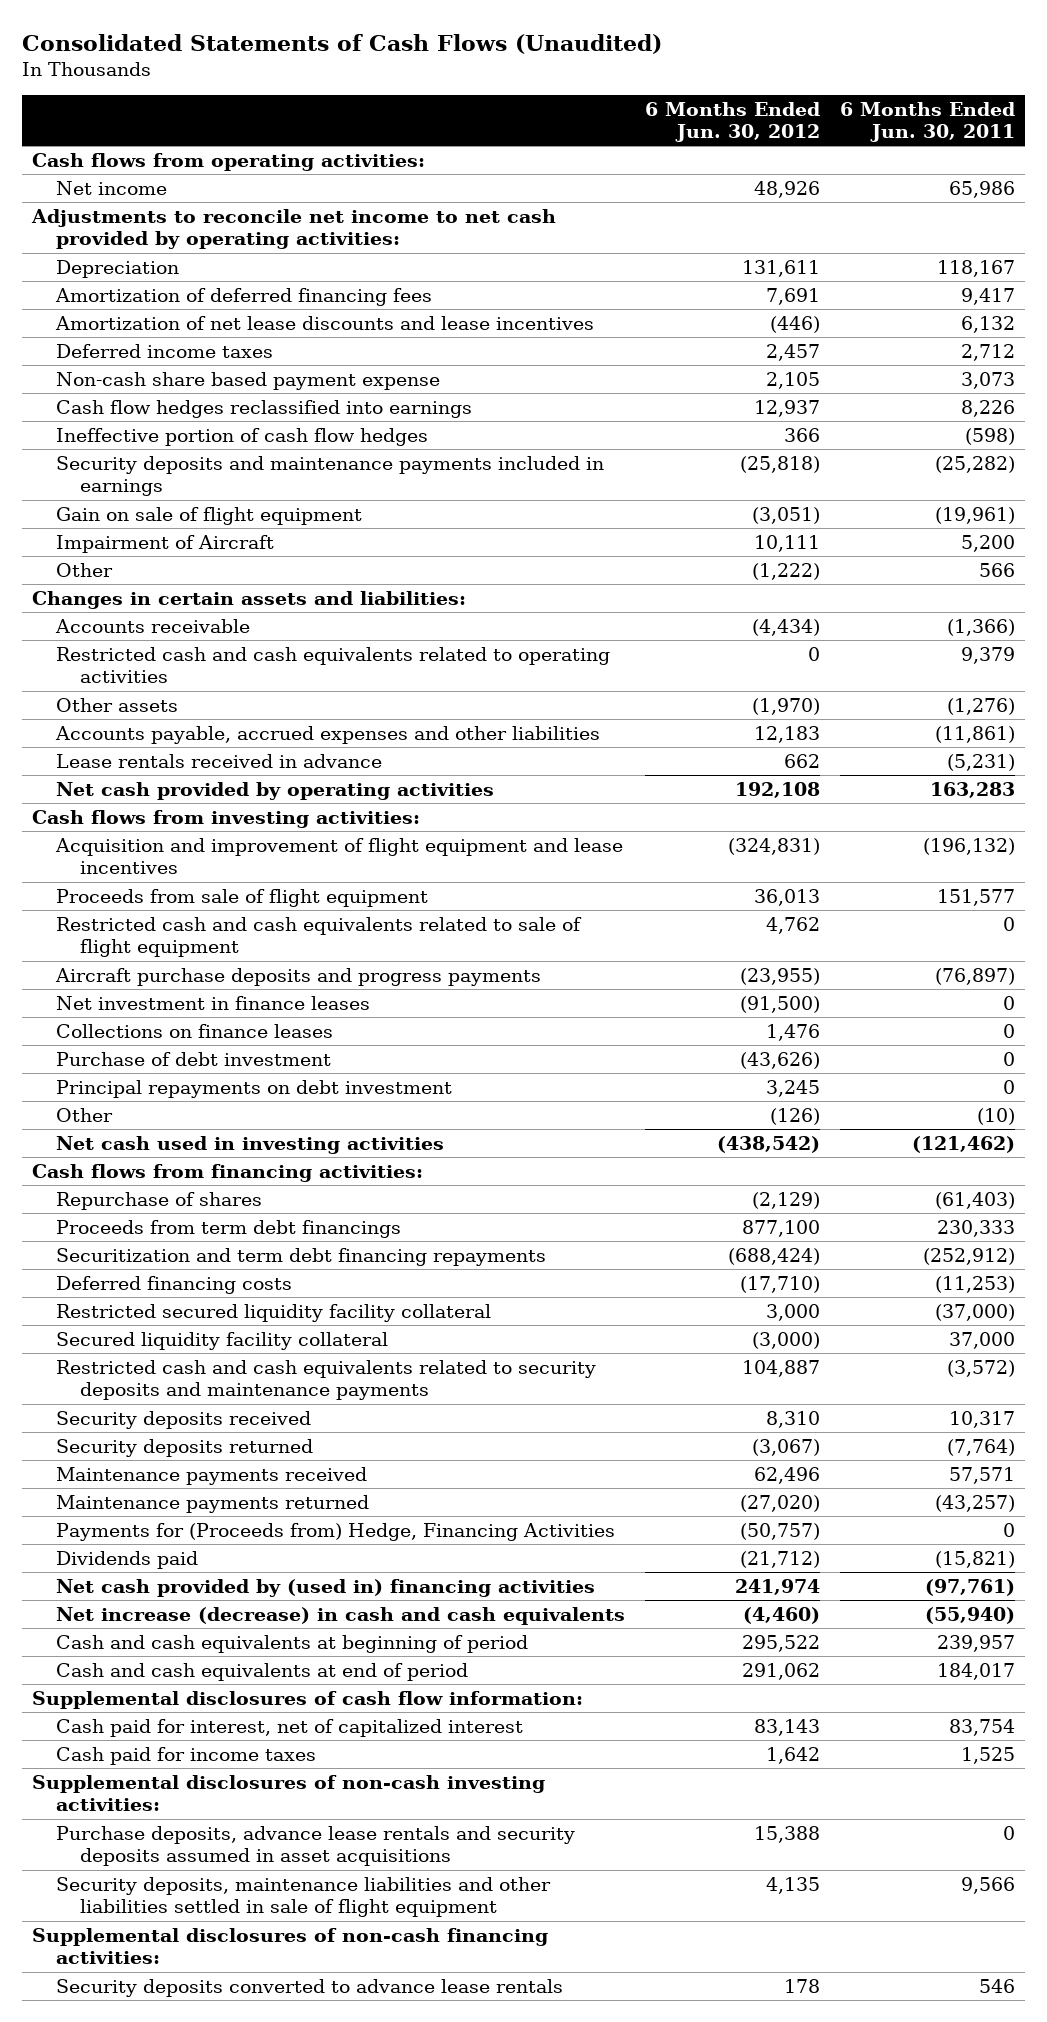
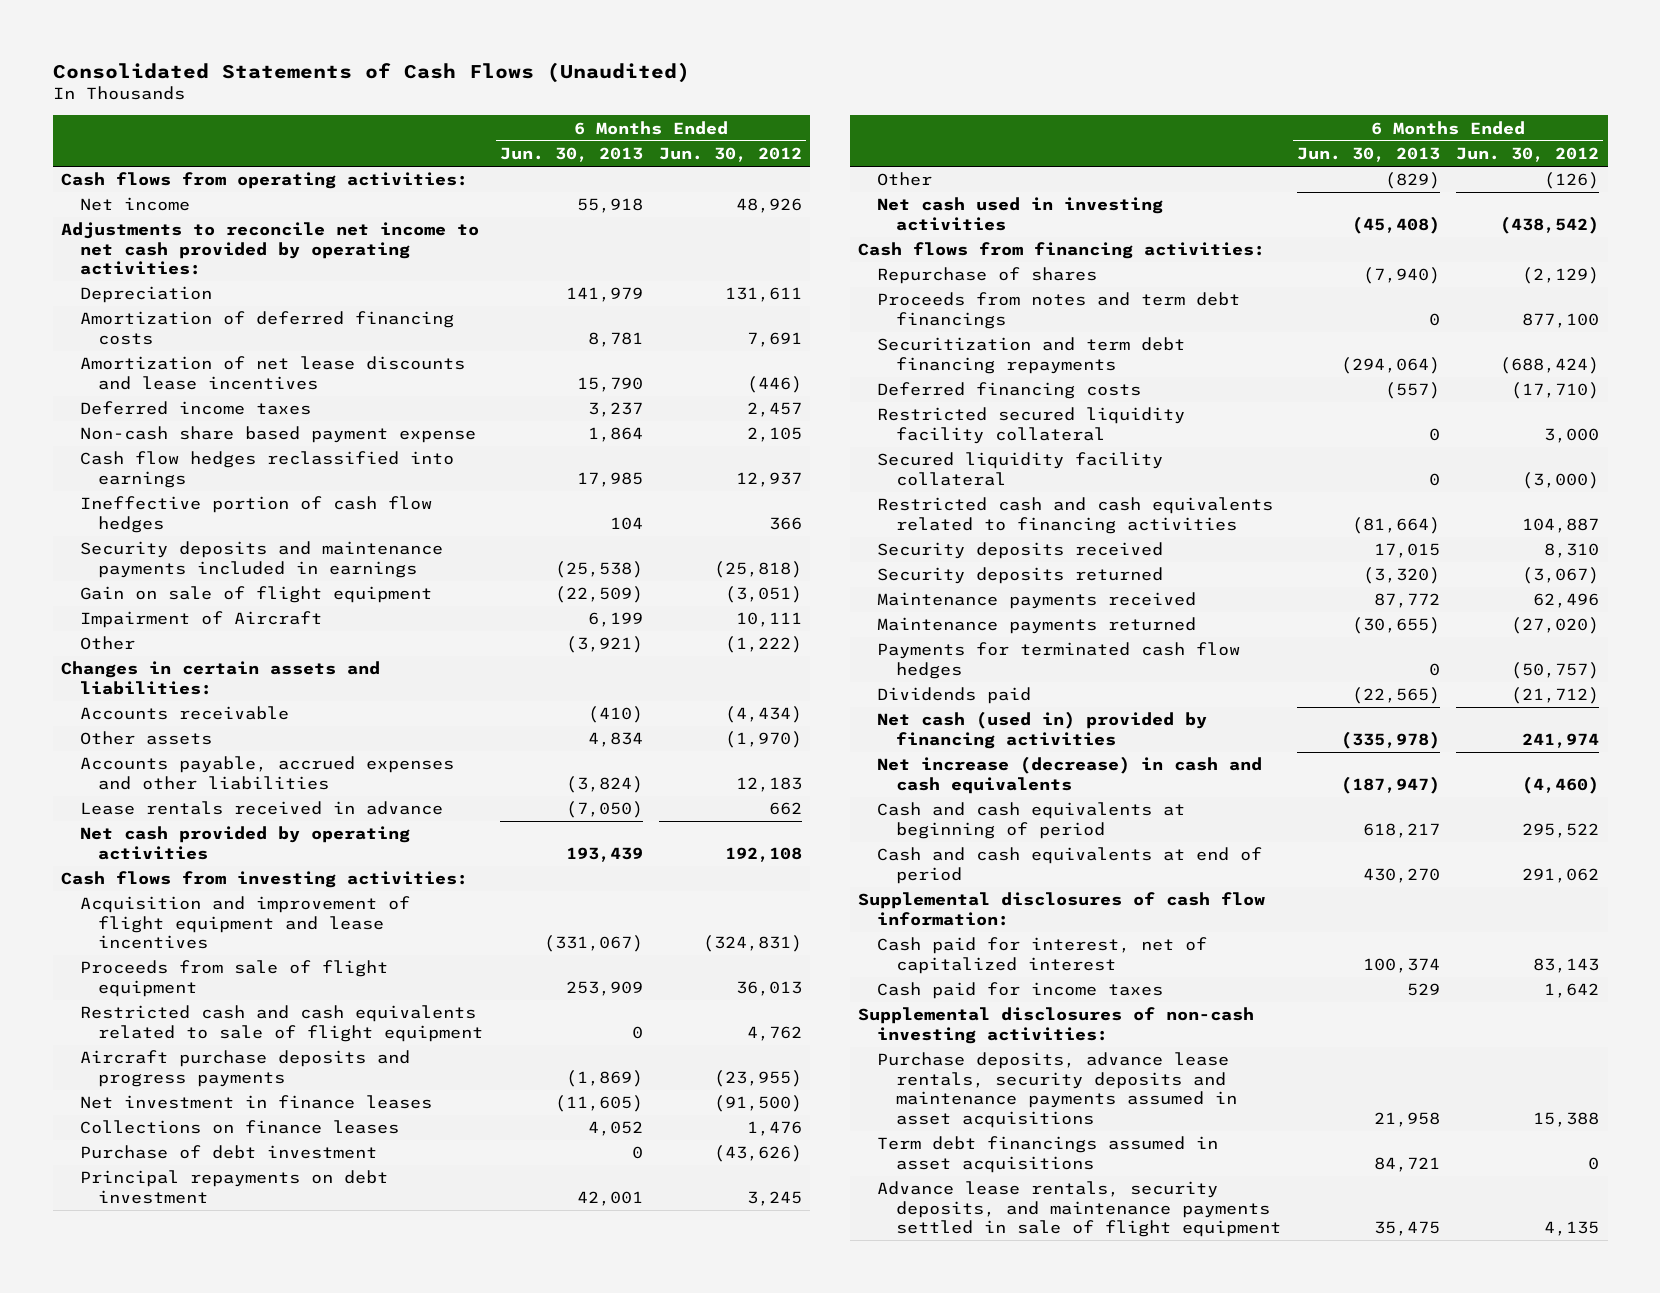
[839,101,1015,143] 6 Months Ended Jun. 30, 2011 -> none
none -> [499,146,643,162] Jun. 30, 2013
[55,287,433,306] Amortization of deferred financing fees -> [79,311,454,345] Amortization of deferred financing costs
[56,646,611,684] Restricted cash and cash equivalents related to operating activities -> none
[56,1219,402,1238] Proceeds from term debt financings -> [877,292,1241,329] Proceeds from notes and term debt financings
[56,1359,597,1401] Restricted cash and cash equivalents related to security deposits and maintenance payments -> [877,497,1274,534] Restricted cash and cash equivalents related to financing activities
[56,1522,616,1541] Payments for (Proceeds from) Hedge, Financing Activities -> [877,642,1241,679] Payments for terminated cash flow hedges
[56,1578,596,1597] Net cash provided by (used in) financing activities -> [877,711,1208,749] Net cash (used in) provided by financing activities
[31,1927,548,1965] Supplemental disclosures of non-cash financing activities: -> none
[56,1978,564,1997] Security deposits converted to advance lease rentals -> none
[56,1825,576,1867] Purchase deposits, advance lease rentals and security deposits assumed in asset acquisitions -> [877,1052,1237,1128] Purchase deposits, advance lease rentals, security deposits and maintenance payments assumed in asset acquisitions
none -> [877,1136,1219,1173] Term debt financings assumed in asset acquisitions
[56,1876,552,1918] Security deposits, maintenance liabilities and other liabilities settled in sale of flight equipment -> [877,1181,1281,1238] Advance lease rentals, security deposits, and maintenance payments settled in sale of flight equipment

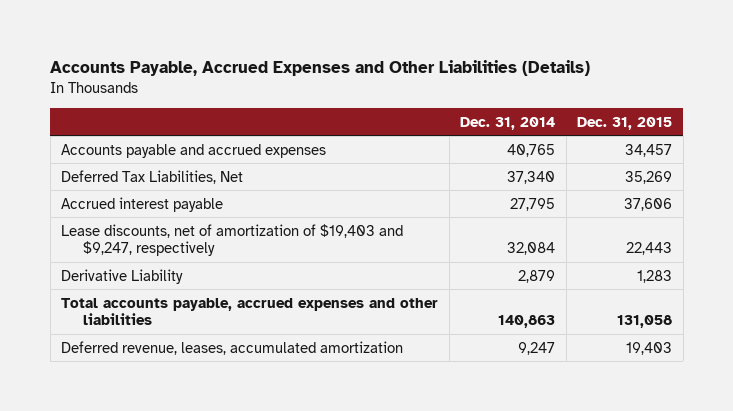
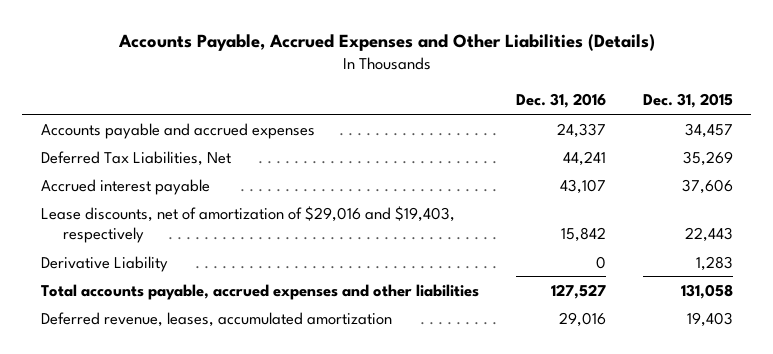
[460,116,556,130] Dec. 31, 2014 -> none
none -> [515,93,606,109] Dec. 31, 2016
[61,223,404,257] Lease discounts, net of amortization of $19,403 and $9,247, respectively -> [40,205,455,244] Lease discounts, net of amortization of $29,016 and $19,403, respectively

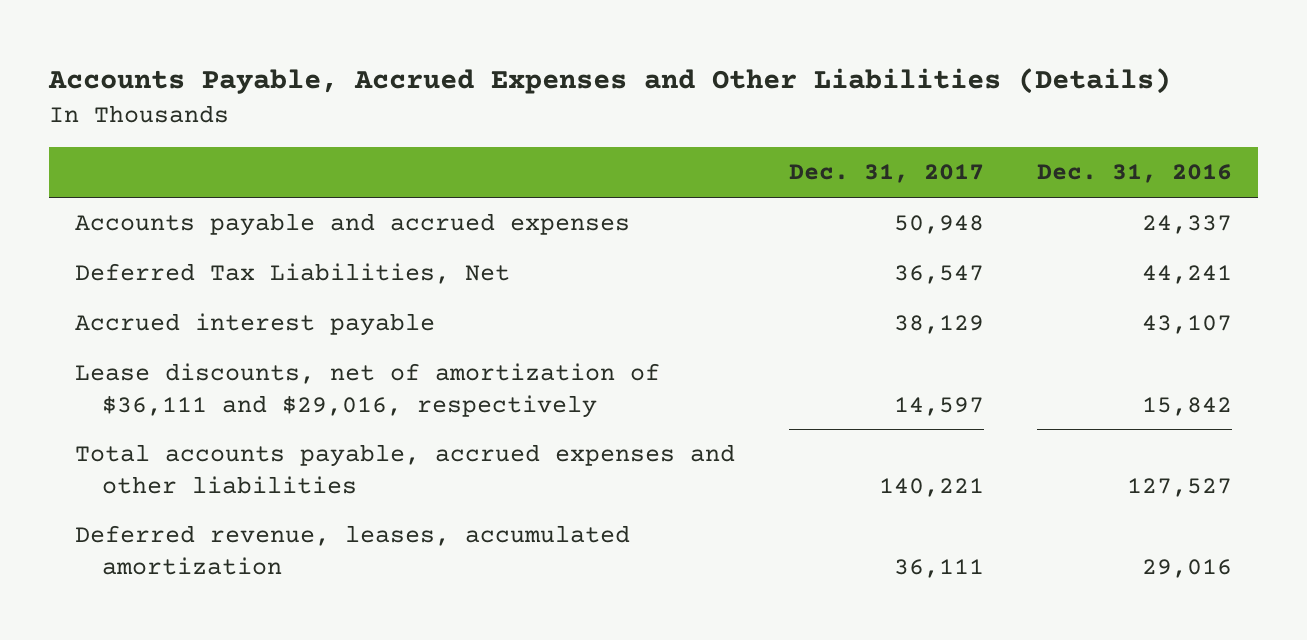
[642,93,733,109] Dec. 31, 2015 -> none
none -> [788,164,984,184] Dec. 31, 2017
[40,255,168,272] Derivative Liability -> none
[40,205,455,244] Lease discounts, net of amortization of $29,016 and $19,403, respectively -> [75,363,661,418] Lease discounts, net of amortization of $36,111 and $29,016, respectively

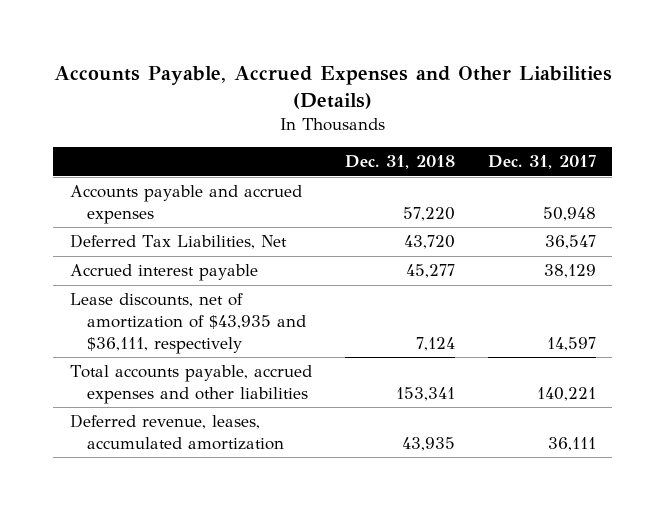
[1036,164,1232,184] Dec. 31, 2016 -> none
none -> [344,155,455,170] Dec. 31, 2018
[75,363,661,418] Lease discounts, net of amortization of $36,111 and $29,016, respectively -> [69,293,307,354] Lease discounts, net of amortization of $43,935 and $36,111, respectively

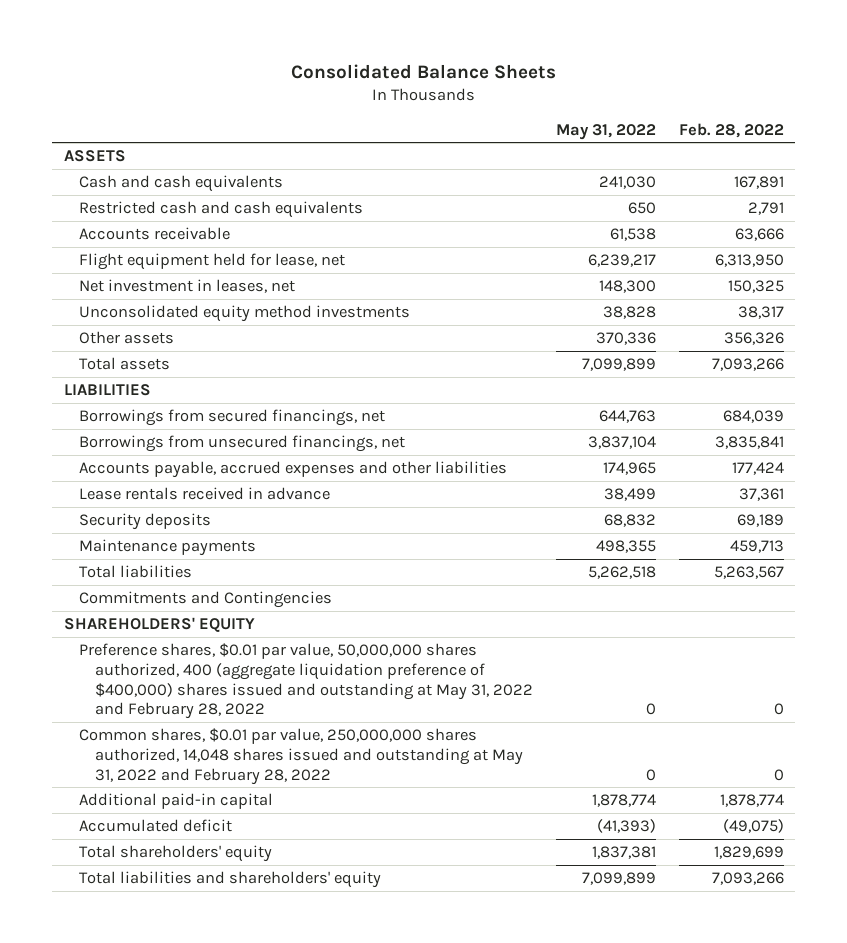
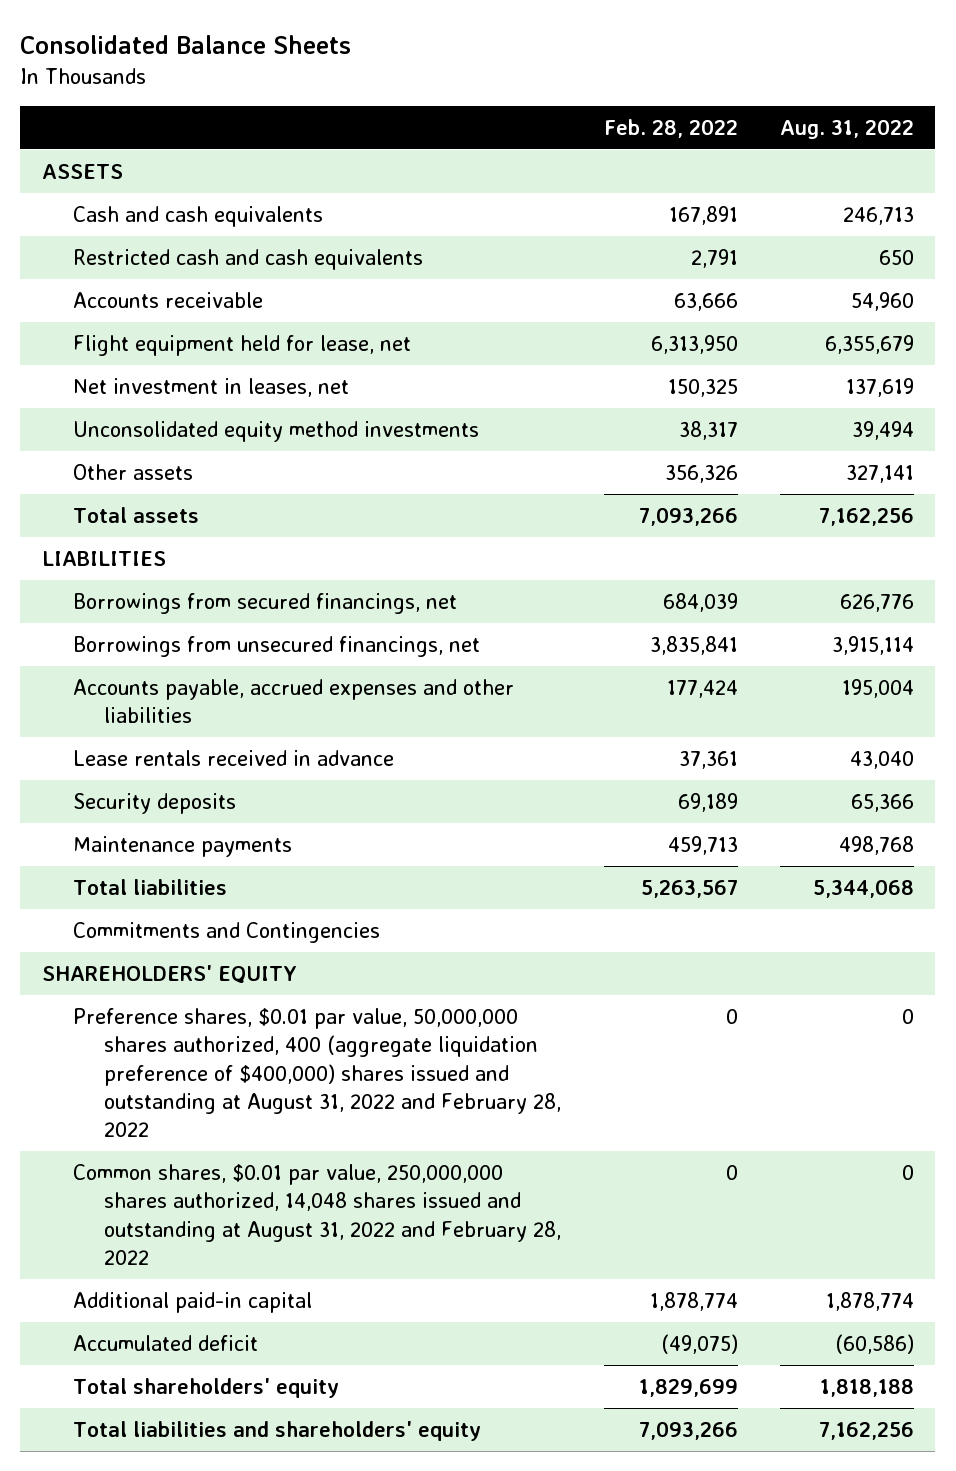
[555,123,656,140] May 31, 2022 -> none
none -> [780,118,915,139] Aug. 31, 2022
[79,643,533,720] Preference shares, $0.01 par value, 50,000,000 shares authorized, 400 (aggregate liquidation preference of $400,000) shares issued and outstanding at May 31, 2022 and February 28, 2022 -> [73,1007,562,1138] Preference shares, $0.01 par value, 50,000,000 shares authorized, 400 (aggregate liquidation preference of $400,000) shares issued and outstanding at August 31, 2022 and February 28, 2022
[79,728,523,785] Common shares, $0.01 par value, 250,000,000 shares authorized, 14,048 shares issued and outstanding at May 31, 2022 and February 28, 2022 -> [73,1163,562,1265] Common shares, $0.01 par value, 250,000,000 shares authorized, 14,048 shares issued and outstanding at August 31, 2022 and February 28, 2022

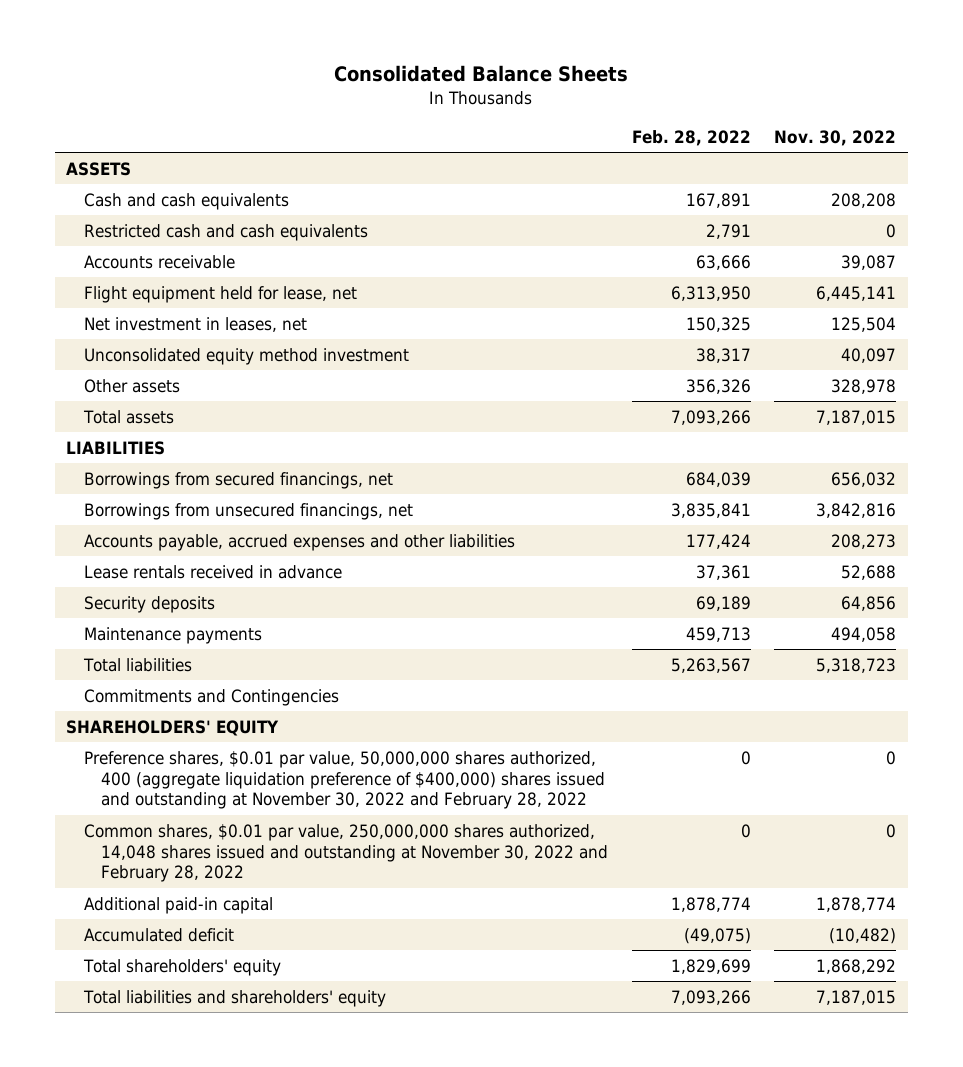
[780,118,915,139] Aug. 31, 2022 -> none
none -> [774,130,897,147] Nov. 30, 2022
[73,420,480,442] Unconsolidated equity method investments -> [83,347,409,365] Unconsolidated equity method investment
[73,1007,562,1138] Preference shares, $0.01 par value, 50,000,000 shares authorized, 400 (aggregate liquidation preference of $400,000) shares issued and outstanding at August 31, 2022 and February 28, 2022 -> [83,750,606,810] Preference shares, $0.01 par value, 50,000,000 shares authorized, 400 (aggregate liquidation preference of $400,000) shares issued and outstanding at November 30, 2022 and February 28, 2022
[73,1163,562,1265] Common shares, $0.01 par value, 250,000,000 shares authorized, 14,048 shares issued and outstanding at August 31, 2022 and February 28, 2022 -> [83,823,609,883] Common shares, $0.01 par value, 250,000,000 shares authorized, 14,048 shares issued and outstanding at November 30, 2022 and February 28, 2022

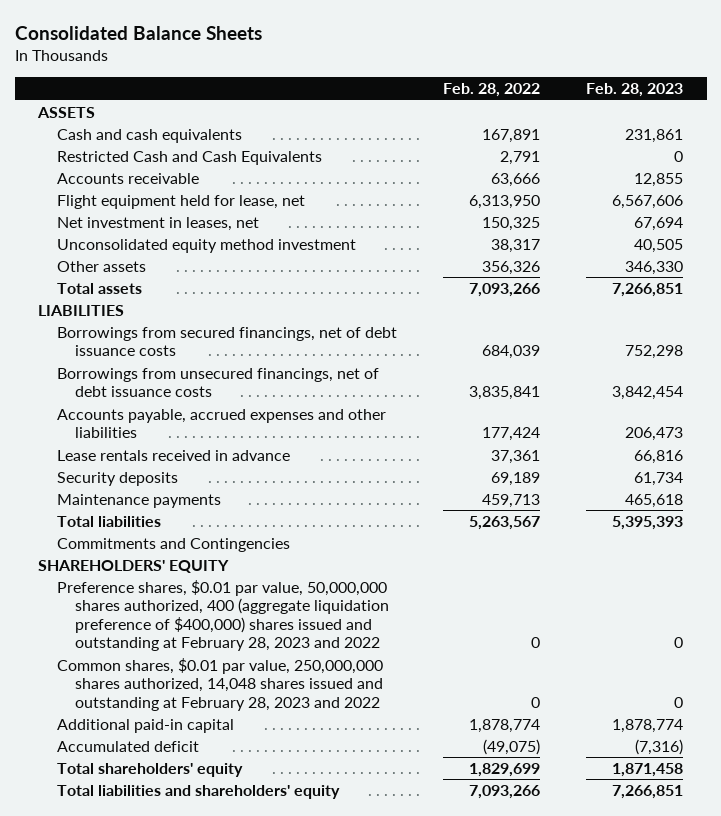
[774,130,897,147] Nov. 30, 2022 -> none
none -> [586,83,684,98] Feb. 28, 2023
[83,223,368,241] Restricted cash and cash equivalents -> [56,150,322,165] Restricted Cash and Cash Equivalents
[83,471,393,489] Borrowings from secured financings, net -> [56,326,397,357] Borrowings from secured financings, net of debt issuance costs
[83,502,413,520] Borrowings from unsecured financings, net -> [56,367,379,398] Borrowings from unsecured financings, net of debt issuance costs
[83,750,606,810] Preference shares, $0.01 par value, 50,000,000 shares authorized, 400 (aggregate liquidation preference of $400,000) shares issued and outstanding at November 30, 2022 and February 28, 2022 -> [56,579,390,652] Preference shares, $0.01 par value, 50,000,000 shares authorized, 400 (aggregate liquidation preference of $400,000) shares issued and outstanding at February 28, 2023 and 2022
[83,823,609,883] Common shares, $0.01 par value, 250,000,000 shares authorized, 14,048 shares issued and outstanding at November 30, 2022 and February 28, 2022 -> [56,657,384,711] Common shares, $0.01 par value, 250,000,000 shares authorized, 14,048 shares issued and outstanding at February 28, 2023 and 2022

